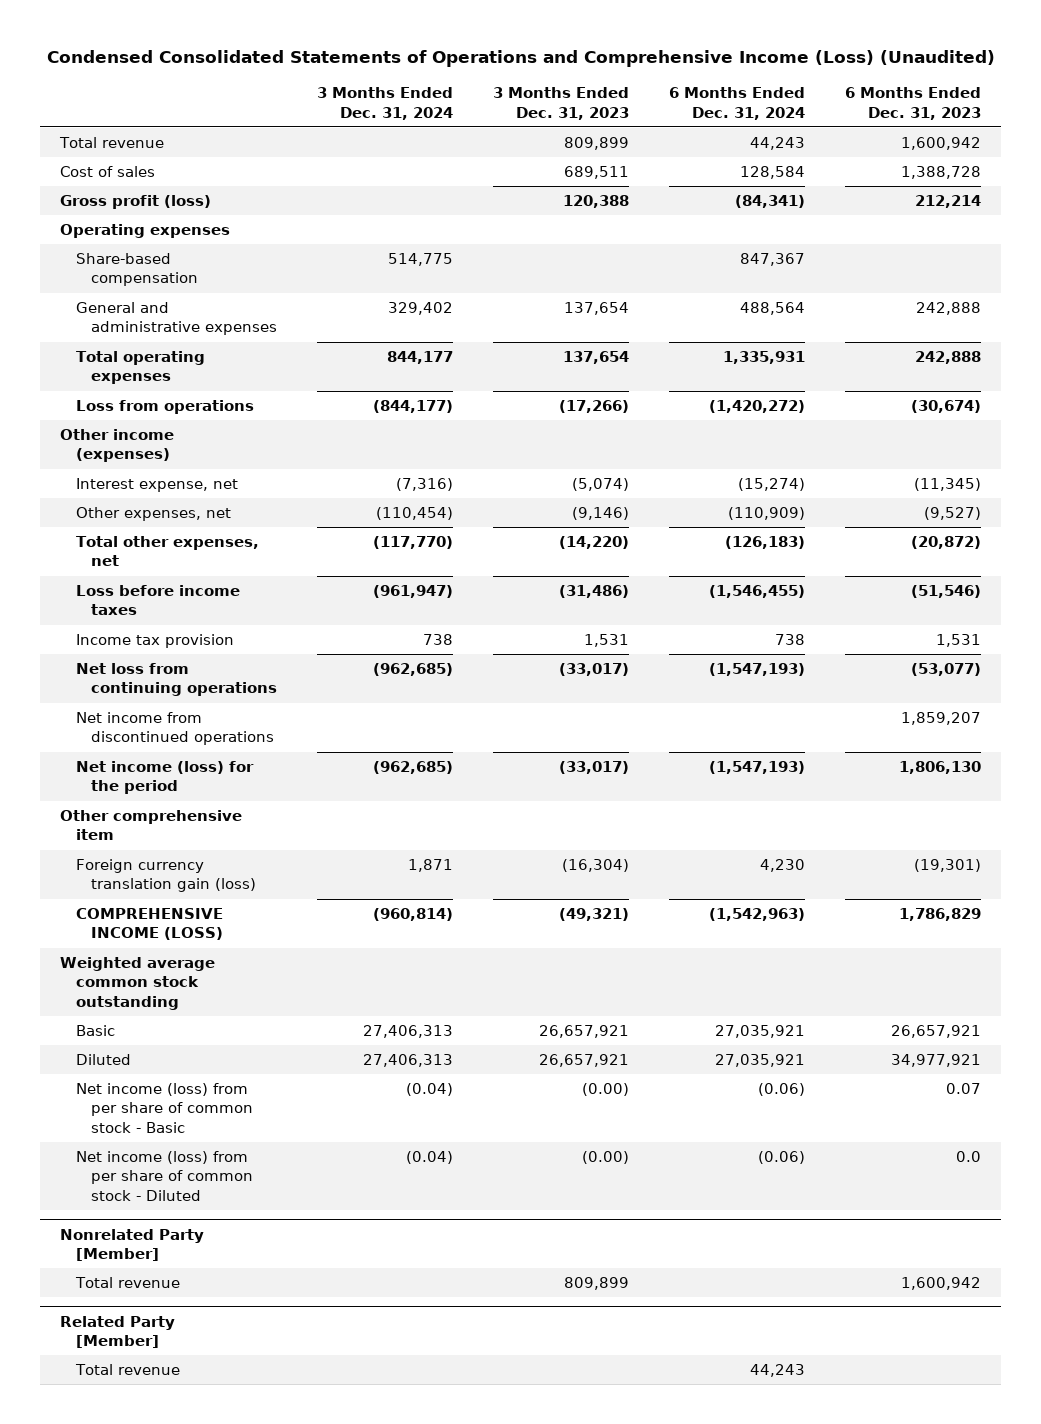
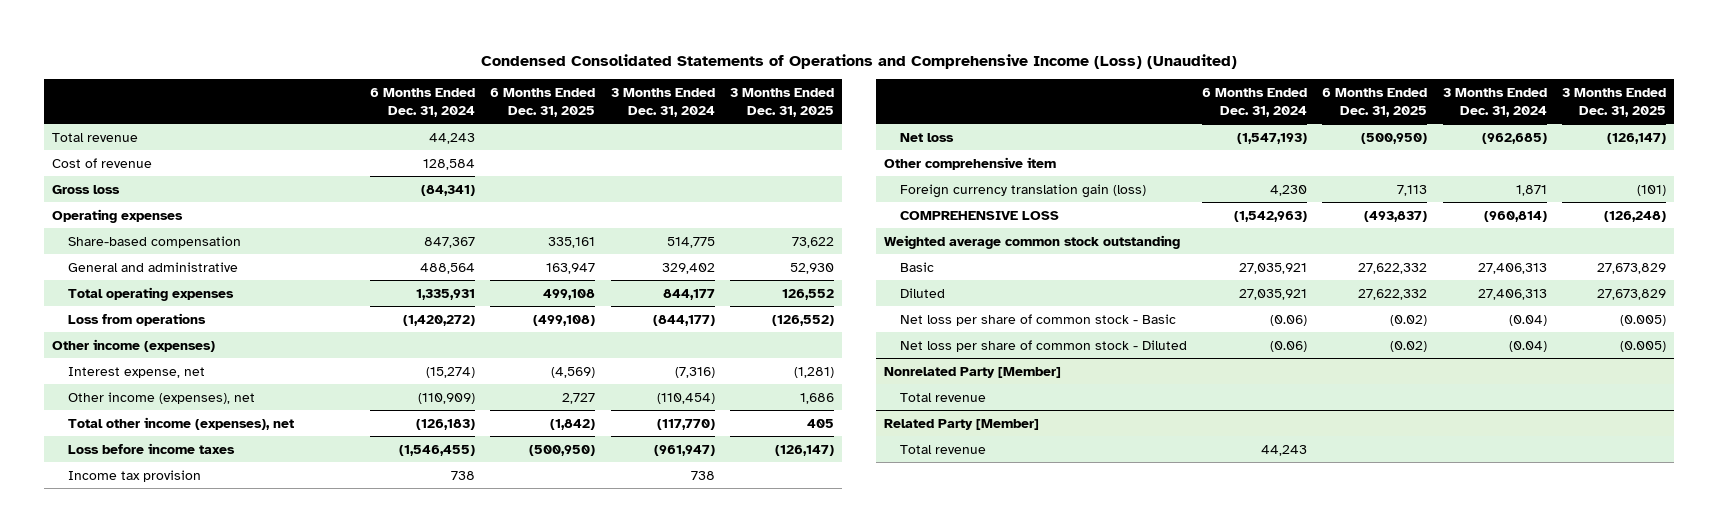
[493,87,630,120] 3 Months Ended Dec. 31, 2023 -> none
[845,87,982,120] 6 Months Ended Dec. 31, 2023 -> none
none -> [490,88,596,117] 6 Months Ended Dec. 31, 2025
none -> [729,88,834,117] 3 Months Ended Dec. 31, 2025
[60,166,156,178] Cost of sales -> [51,157,152,168] Cost of revenue
[60,195,212,210] Gross profit (loss) -> [51,184,120,194] Gross loss
[75,302,278,336] General and administrative expenses -> [67,261,238,272] General and administrative
[75,507,231,522] Other expenses, net -> [67,391,255,404] Other income (expenses), net
[75,536,259,567] Total other expenses, net -> [67,416,294,430] Total other income (expenses), net
[75,663,278,697] Net loss from continuing operations -> none
[75,712,275,746] Net income from discontinued operations -> none
[75,761,254,795] Net income (loss) for the period -> [899,132,954,142] Net loss
[75,908,224,941] COMPREHENSIVE INCOME (LOSS) -> [899,210,1059,220] COMPREHENSIVE LOSS
[75,1083,254,1133] Net income (loss) from per share of common stock - Basic -> [899,313,1176,326] Net loss per share of common stock - Basic
[75,1151,254,1201] Net income (loss) from per share of common stock - Diluted -> [899,339,1187,352] Net loss per share of common stock - Diluted

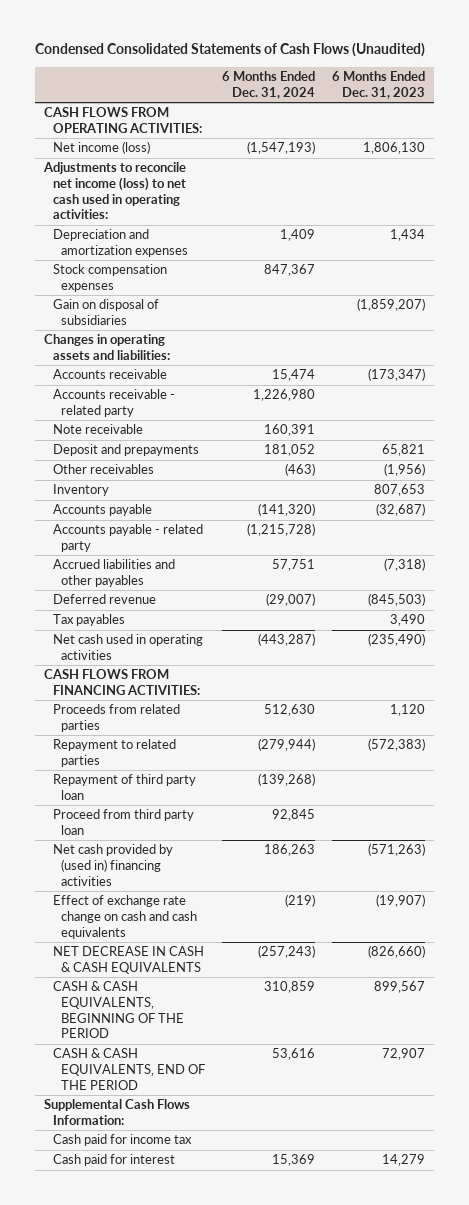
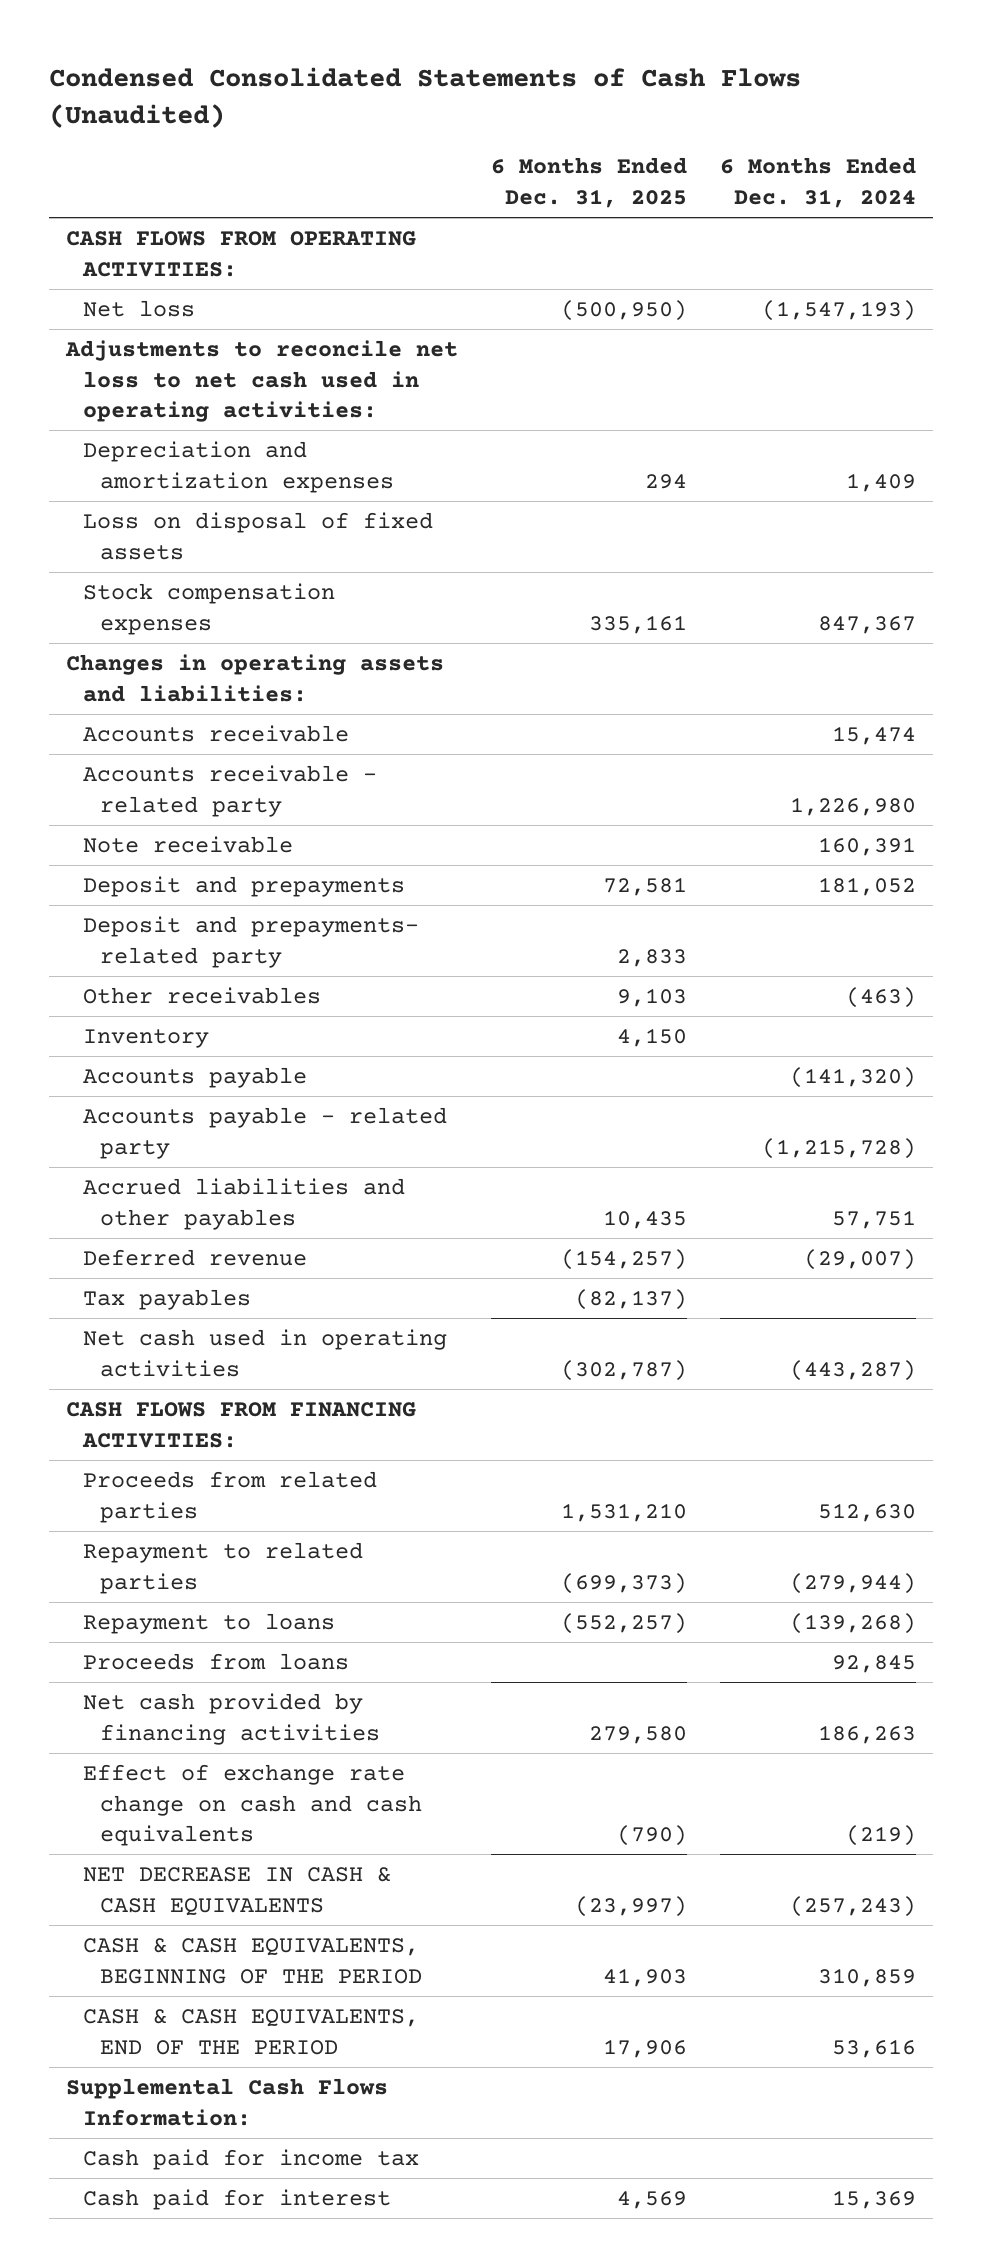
[332,70,426,99] 6 Months Ended Dec. 31, 2023 -> none
none -> [491,157,688,209] 6 Months Ended Dec. 31, 2025
[52,141,150,155] Net income (loss) -> [83,299,196,317] Net loss
[42,162,186,220] Adjustments to reconcile net income (loss) to net cash used in operating activities: -> [64,339,458,423] Adjustments to reconcile net loss to net cash used in operating activities:
none -> [83,511,434,560] Loss on disposal of fixed assets
[52,299,159,325] Gain on disposal of subsidiaries -> none
none -> [83,915,420,968] Deposit and prepayments- related party
[52,774,196,800] Repayment of third party loan -> [83,1612,336,1634] Repayment to loans
[52,809,194,835] Proceed from third party loan -> [83,1652,350,1670] Proceeds from loans
[52,844,173,886] Net cash provided by (used in) financing activities -> [83,1692,381,1745] Net cash provided by financing activities

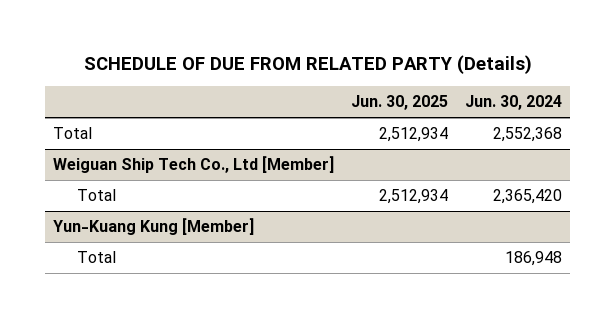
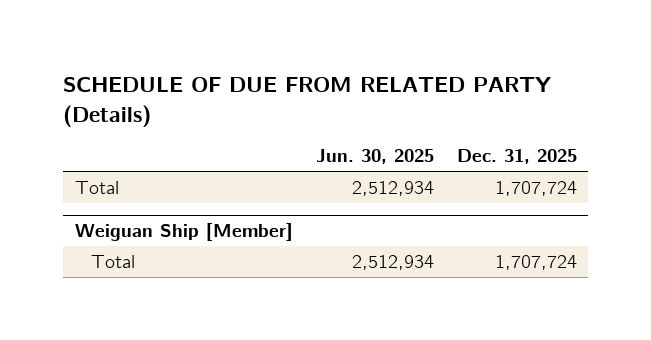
[464,95,562,111] Jun. 30, 2024 -> none
none -> [456,149,577,165] Dec. 31, 2025
[53,156,335,174] Weiguan Ship Tech Co., Ltd [Member] -> [74,222,293,241] Weiguan Ship [Member]
[53,218,255,236] Yun-Kuang Kung [Member] -> none
[77,251,117,264] Total -> none

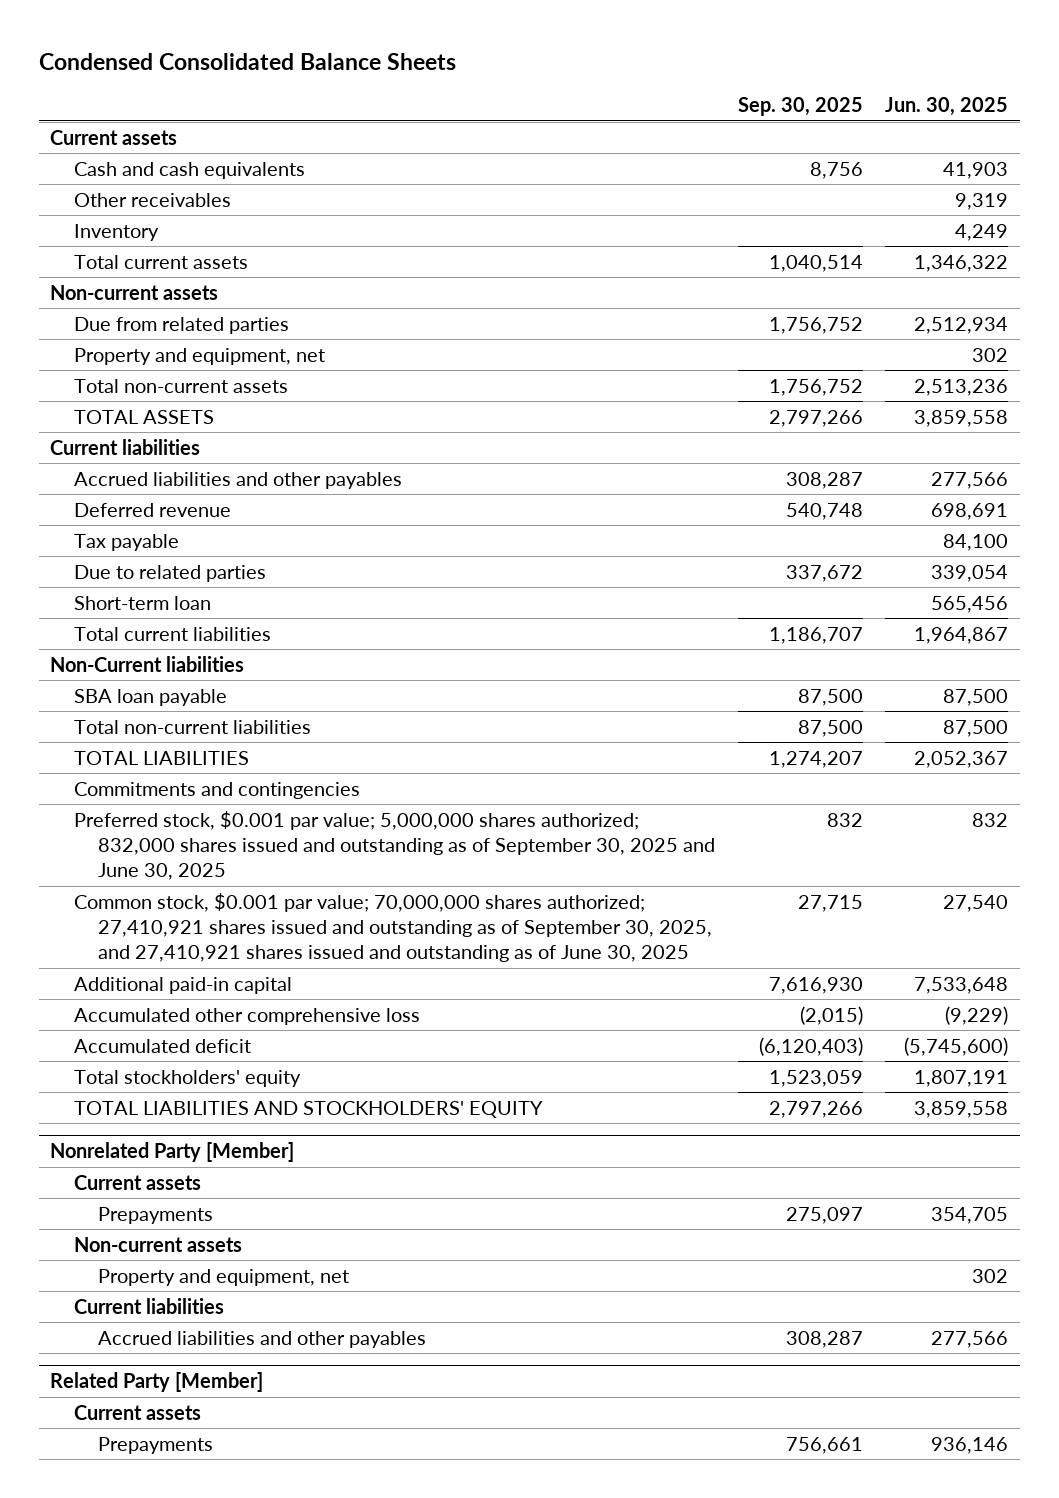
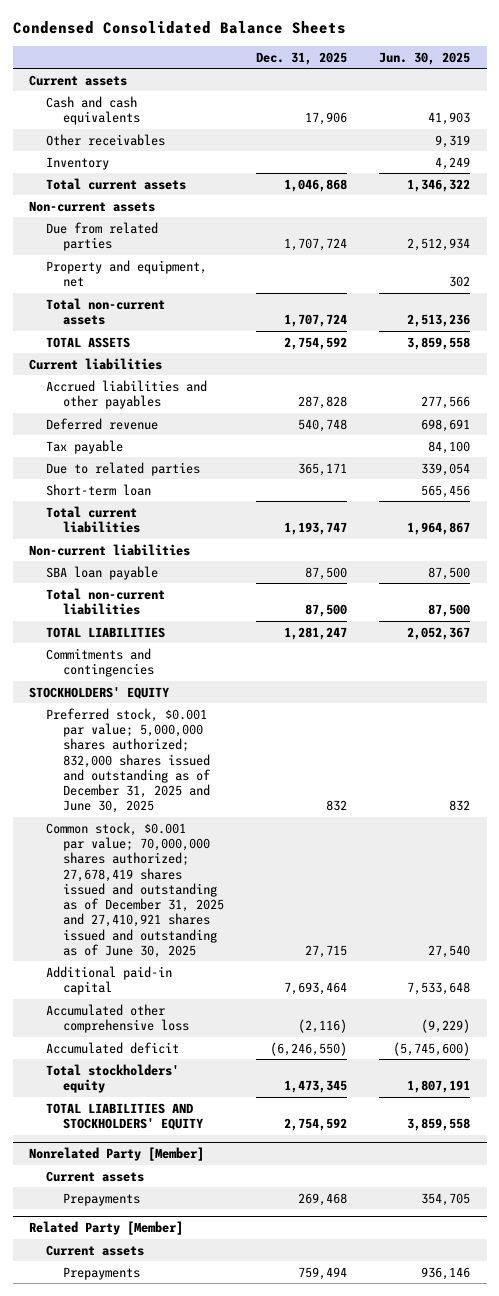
[737,97,863,117] Sep. 30, 2025 -> none
none -> [256,51,348,65] Dec. 31, 2025
[50,655,245,672] Non-Current liabilities -> [28,543,190,556] Non-current liabilities
none -> [28,686,169,699] STOCKHOLDERS' EQUITY
[74,810,715,881] Preferred stock, $0.001 par value; 5,000,000 shares authorized; 832,000 shares issued and outstanding as of September 30, 2025 and June 30, 2025 -> [45,707,211,814] Preferred stock, $0.001 par value; 5,000,000 shares authorized; 832,000 shares issued and outstanding as of December 31, 2025 and June 30, 2025
[74,892,712,963] Common stock, $0.001 par value; 70,000,000 shares authorized; 27,410,921 shares issued and outstanding as of September 30, 2025, and 27,410,921 shares issued and outstanding as of June 30, 2025 -> [45,821,224,958] Common stock, $0.001 par value; 70,000,000 shares authorized; 27,678,419 shares issued and outstanding as of December 31, 2025 and 27,410,921 shares issued and outstanding as of June 30, 2025
[74,1236,243,1252] Non-current assets -> none
[97,1268,349,1286] Property and equipment, net -> none
[74,1297,225,1314] Current liabilities -> none
[97,1330,426,1348] Accrued liabilities and other payables -> none

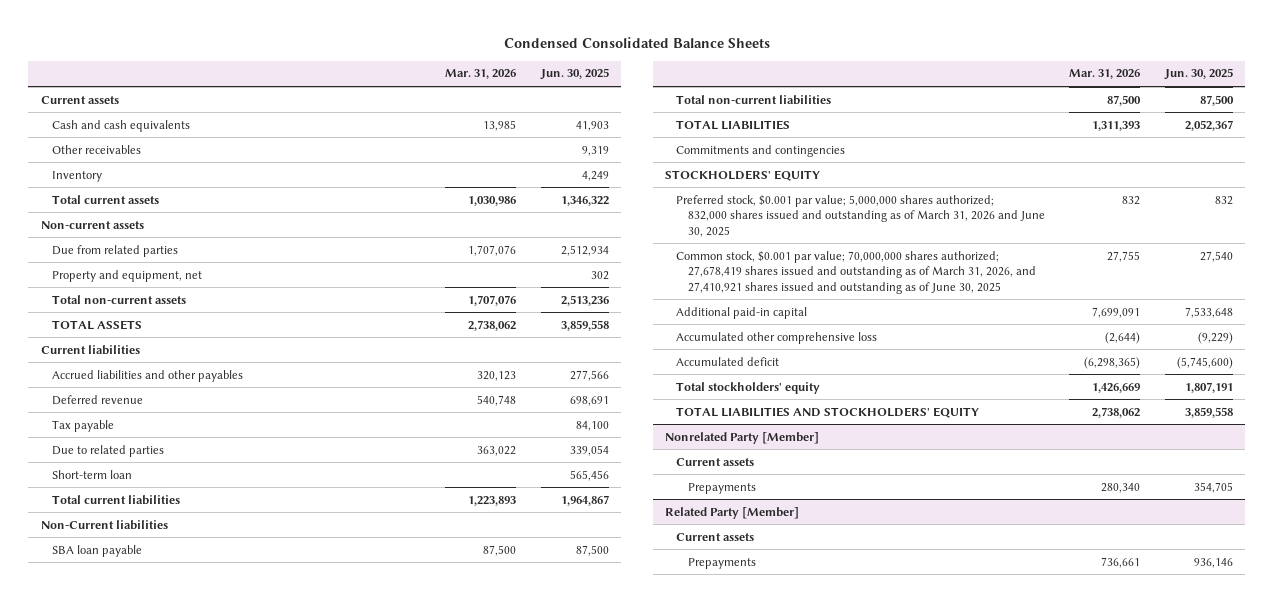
[256,51,348,65] Dec. 31, 2025 -> none
none -> [444,69,516,80] Mar. 31, 2026
[28,543,190,556] Non-current liabilities -> [40,519,168,530] Non-Current liabilities
[45,707,211,814] Preferred stock, $0.001 par value; 5,000,000 shares authorized; 832,000 shares issued and outstanding as of December 31, 2025 and June 30, 2025 -> [676,194,1045,237] Preferred stock, $0.001 par value; 5,000,000 shares authorized; 832,000 shares issued and outstanding as of March 31, 2026 and June 30, 2025
[45,821,224,958] Common stock, $0.001 par value; 70,000,000 shares authorized; 27,678,419 shares issued and outstanding as of December 31, 2025 and 27,410,921 shares issued and outstanding as of June 30, 2025 -> [676,250,1036,294] Common stock, $0.001 par value; 70,000,000 shares authorized; 27,678,419 shares issued and outstanding as of March 31, 2026, and 27,410,921 shares issued and outstanding as of June 30, 2025

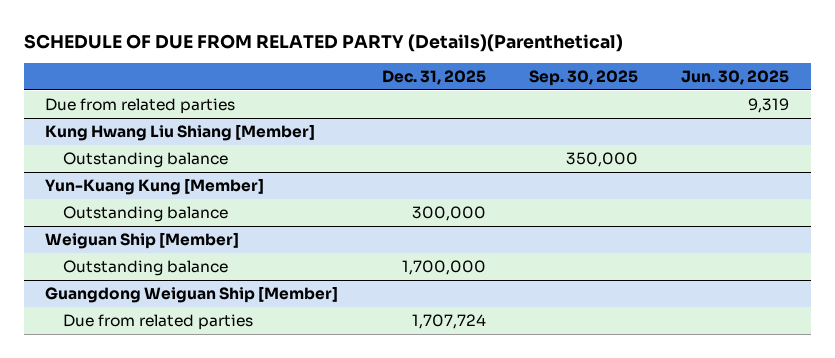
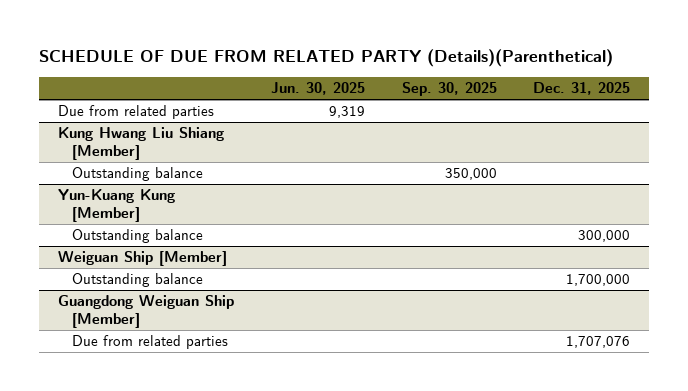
[411,313,486,329] 1,707,724 -> [566,336,631,349] 1,707,076

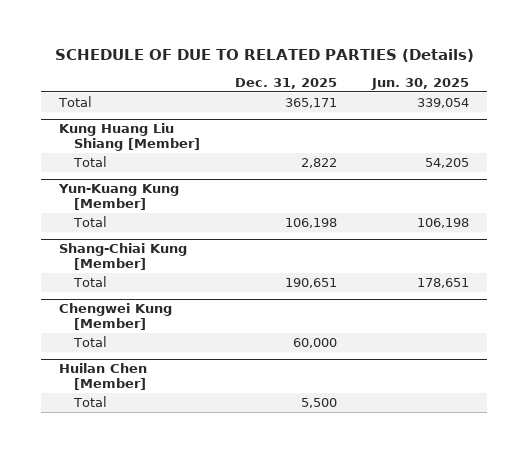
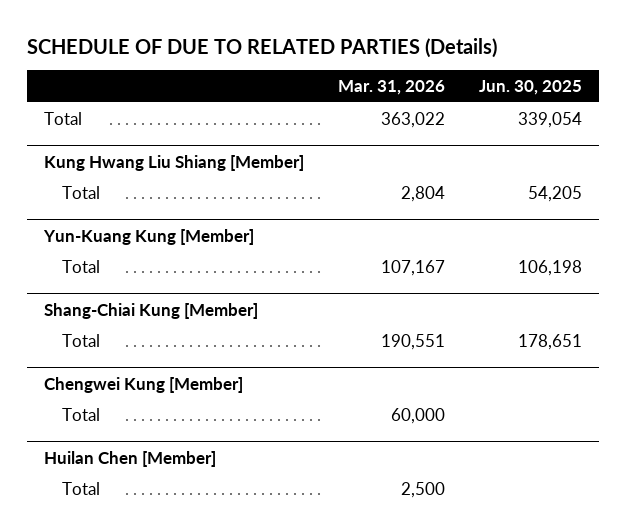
[235,77,338,89] Dec. 31, 2025 -> none
none -> [338,80,446,96] Mar. 31, 2026
[58,123,200,152] Kung Huang Liu Shiang [Member] -> [44,154,305,171] Kung Hwang Liu Shiang [Member]

